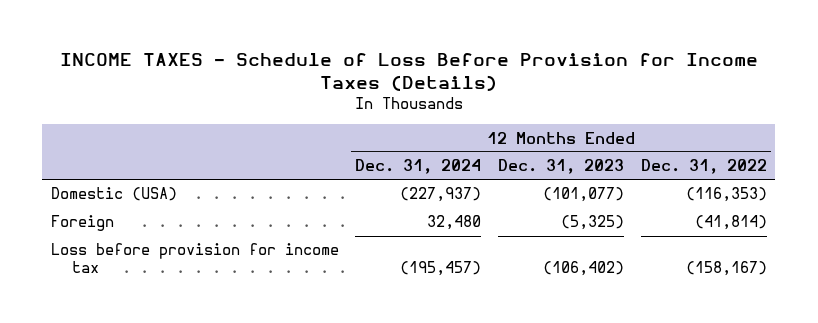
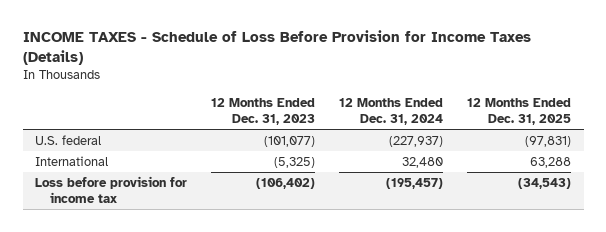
[640,159,767,175] Dec. 31, 2022 -> none
none -> [467,97,572,125] 12 Months Ended Dec. 31, 2025
[50,187,177,202] Domestic (USA) -> [34,134,101,145] U.S. federal
[50,215,114,232] Foreign -> [34,155,108,166] International

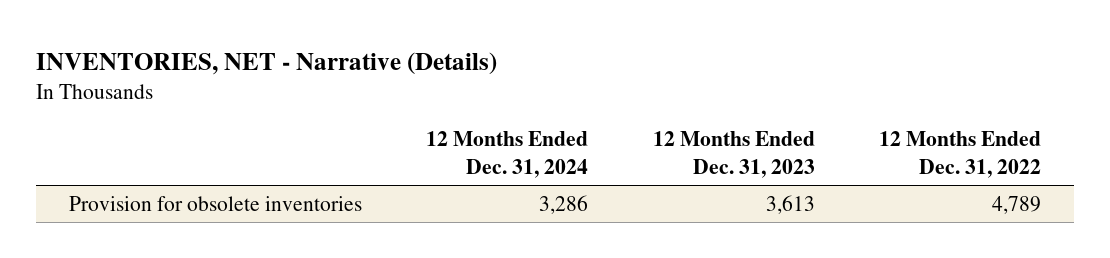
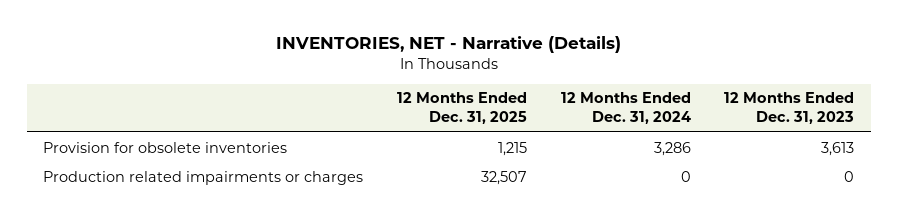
[879,131,1042,179] 12 Months Ended Dec. 31, 2022 -> none
none -> [397,92,528,125] 12 Months Ended Dec. 31, 2025
none -> [43,170,364,185] Production related impairments or charges

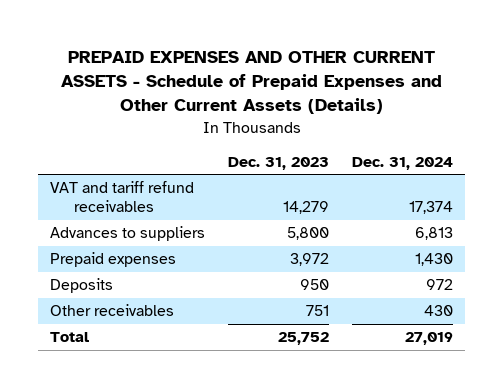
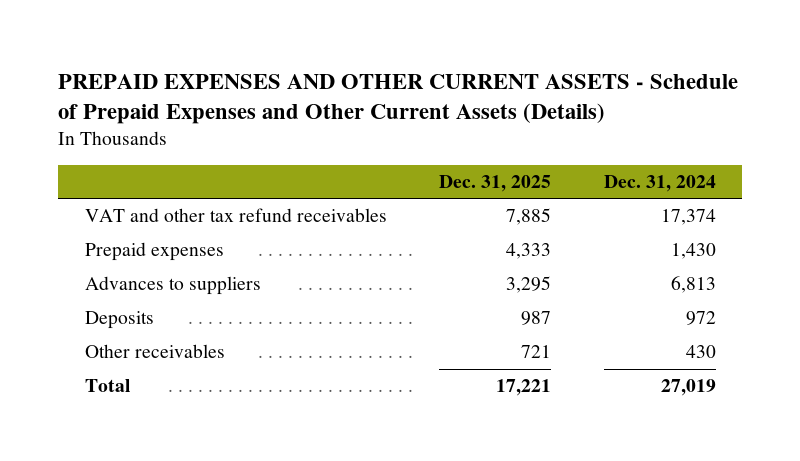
[228,156,330,170] Dec. 31, 2023 -> none
none -> [439,174,552,192] Dec. 31, 2025
[49,181,194,213] VAT and tariff refund receivables -> [84,208,387,223] VAT and other tax refund receivables
[49,226,205,242] Advances to suppliers -> [84,276,261,296] Advances to suppliers

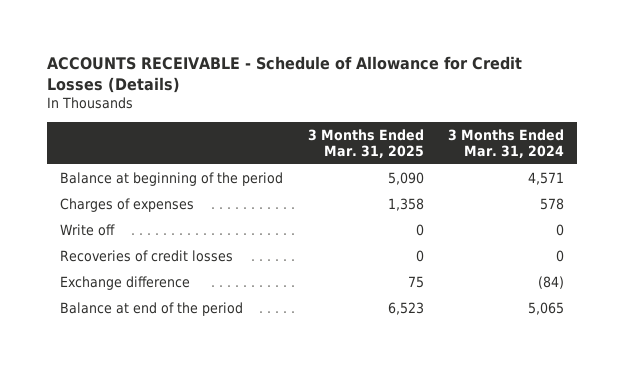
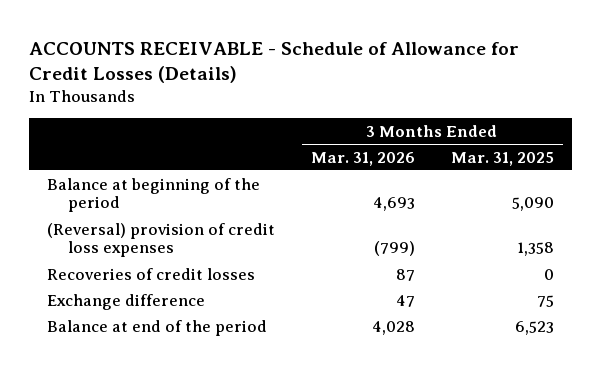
[448,129,565,158] 3 Months Ended Mar. 31, 2024 -> none
none -> [310,151,415,166] Mar. 31, 2026
[59,223,115,236] Write off -> none
[59,197,194,212] Charges of expenses -> [47,222,276,258] (Reversal) provision of credit loss expenses

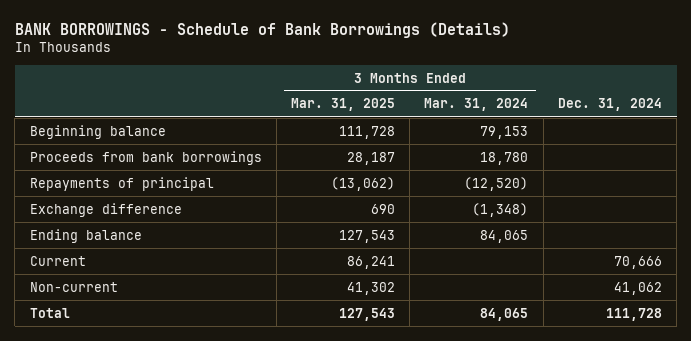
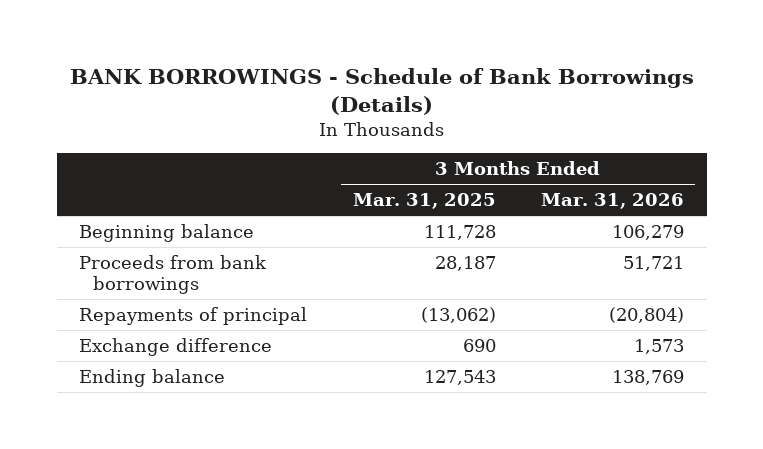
[424,98,529,112] Mar. 31, 2024 -> none
[557,98,662,112] Dec. 31, 2024 -> none
none -> [540,193,684,210] Mar. 31, 2026
[29,255,86,266] Current -> none
[29,281,118,292] Non-current -> none
[29,307,70,318] Total -> none

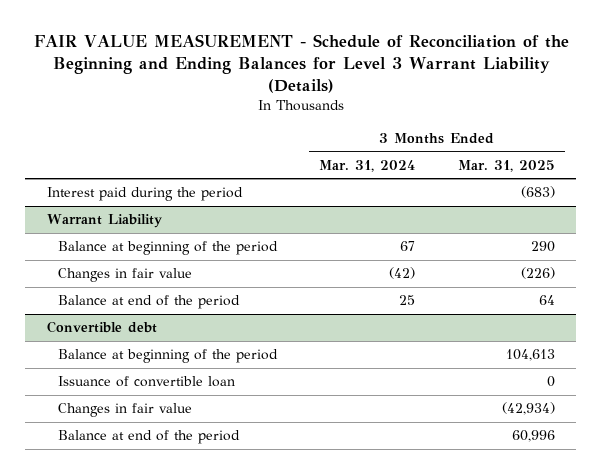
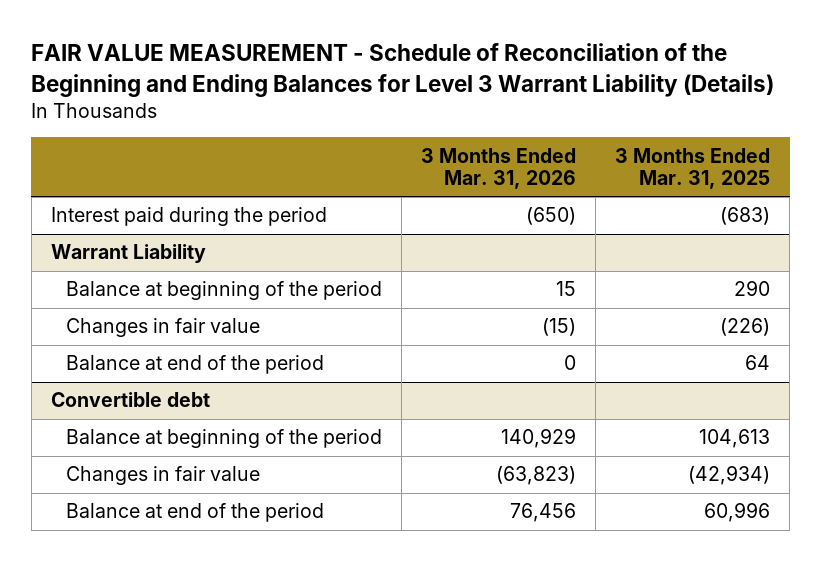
[319,159,416,172] Mar. 31, 2024 -> none
none -> [421,147,577,190] 3 Months Ended Mar. 31, 2026
[58,376,236,388] Issuance of convertible loan -> none

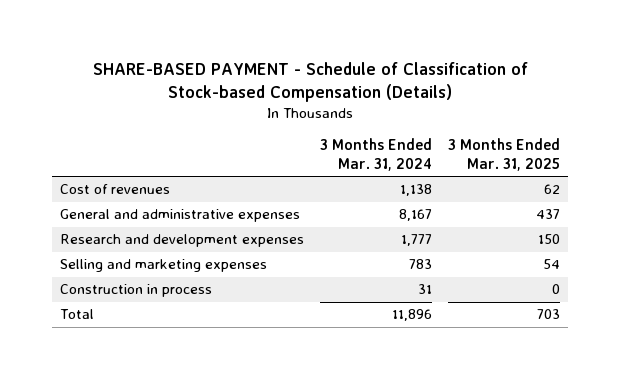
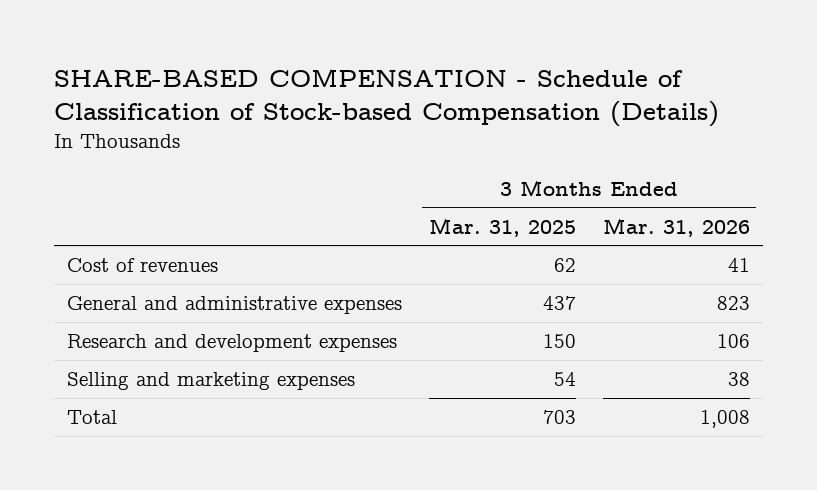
[92,61,528,102] SHARE-BASED PAYMENT - Schedule of Classification of Stock-based Compensation (Details) -> [53,68,719,127] SHARE-BASED COMPENSATION - Schedule of Classification of Stock-based Compensation (Details)
[319,138,432,171] 3 Months Ended Mar. 31, 2024 -> none
none -> [602,217,750,237] Mar. 31, 2026
[59,284,212,298] Construction in process -> none

